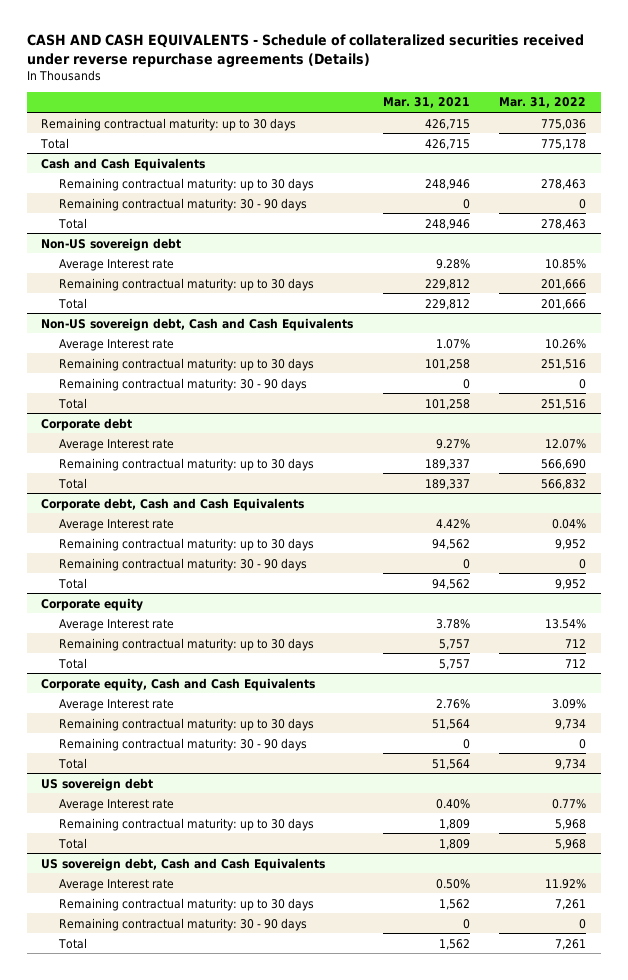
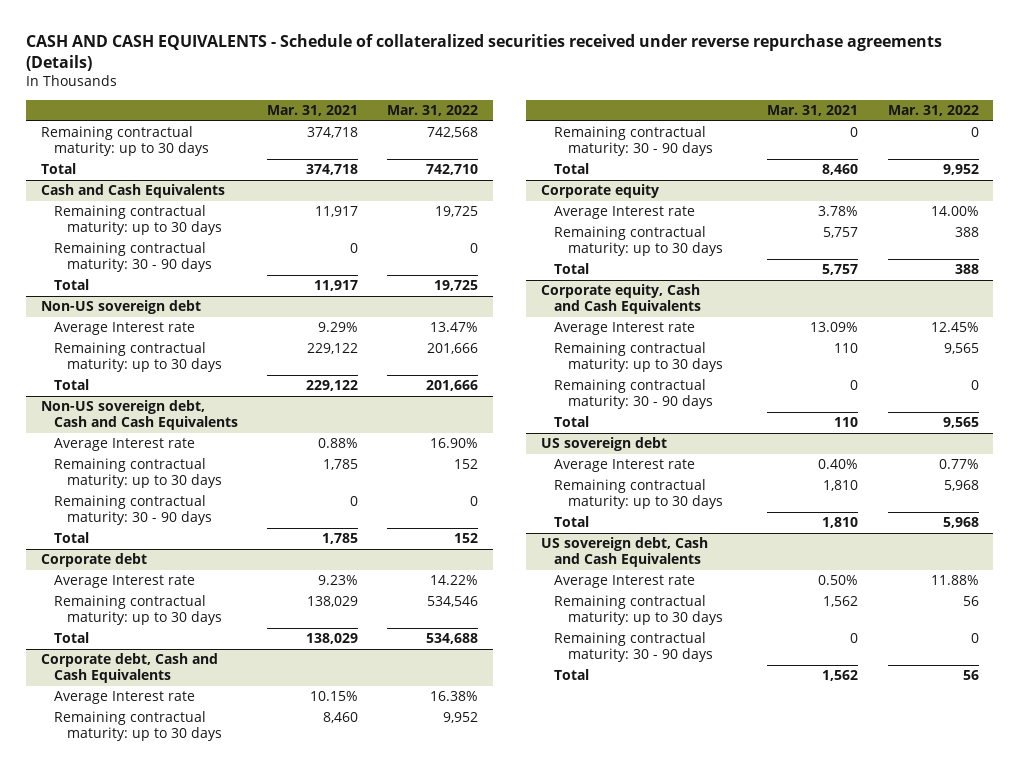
[424,118,470,130] 426,715 -> [307,127,359,139] 374,718
[541,118,587,130] 775,036 -> [427,127,479,139] 742,568
[424,138,470,150] 426,715 -> [306,164,359,176] 374,718
[541,138,587,150] 775,178 -> [426,164,479,176] 742,710
[424,178,470,190] 248,946 -> [315,206,359,218] 11,917
[541,178,587,190] 278,463 -> [435,206,479,218] 19,725
[424,218,470,230] 248,946 -> [314,280,359,292] 11,917
[541,218,587,230] 278,463 -> [434,280,479,292] 19,725
[435,258,470,269] 9.28% -> [318,322,359,333] 9.29%
[545,258,587,269] 10.85% -> [430,322,479,333] 13.47%
[424,278,470,290] 229,812 -> [307,343,359,355] 229,122
[424,298,470,310] 229,812 -> [306,380,359,392] 229,122
[435,338,470,349] 1.07% -> [318,438,359,449] 0.88%
[545,338,587,349] 10.26% -> [430,438,479,449] 16.90%
[424,358,470,370] 101,258 -> [323,459,359,471] 1,785
[541,358,587,370] 251,516 -> [454,459,479,470] 152
[424,398,470,410] 101,258 -> [322,533,359,545] 1,785
[541,398,587,410] 251,516 -> [454,533,479,544] 152
[435,438,470,449] 9.27% -> [318,575,359,586] 9.23%
[545,438,587,449] 12.07% -> [430,575,479,586] 14.22%
[424,458,470,470] 189,337 -> [307,596,359,608] 138,029
[541,458,587,470] 566,690 -> [427,596,479,608] 534,546
[424,478,470,490] 189,337 -> [306,633,359,645] 138,029
[541,478,587,490] 566,832 -> [426,633,479,645] 534,688
[435,518,470,529] 4.42% -> [310,691,359,702] 10.15%
[552,518,587,529] 0.04% -> [430,691,479,702] 16.38%
[431,538,470,550] 94,562 -> [323,712,359,724] 8,460
[431,578,470,590] 94,562 -> [822,164,859,176] 8,460
[545,618,587,629] 13.54% -> [930,206,979,217] 14.00%
[565,638,587,648] 712 -> [954,227,979,238] 388
[565,658,587,668] 712 -> [954,264,979,275] 388
[435,698,470,709] 2.76% -> [810,322,859,333] 13.09%
[552,698,587,709] 3.09% -> [930,322,979,333] 12.45%
[431,718,470,730] 51,564 -> [834,343,859,354] 110
[555,718,587,730] 9,734 -> [943,343,979,355] 9,565
[431,758,470,770] 51,564 -> [834,417,859,428] 110
[555,758,587,770] 9,734 -> [942,417,979,429] 9,565
[438,818,470,830] 1,809 -> [823,480,859,492] 1,810
[438,838,470,850] 1,809 -> [822,517,859,529] 1,810
[545,878,587,889] 11.92% -> [930,575,979,586] 11.88%
[555,898,587,910] 7,261 -> [962,596,979,607] 56
[555,938,587,950] 7,261 -> [962,670,979,681] 56

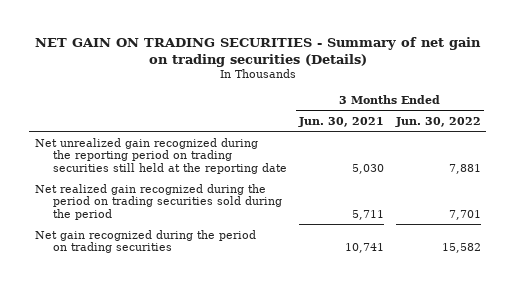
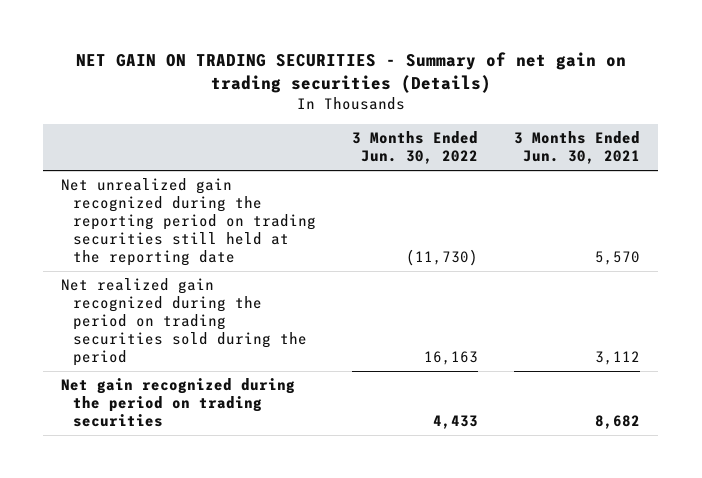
[351,163,384,174] 5,030 -> [595,251,641,266] 5,570
[448,163,481,174] 7,881 -> [406,249,479,267] (11,730)
[351,209,384,220] 5,711 -> [595,351,641,366] 3,112
[448,209,481,220] 7,701 -> [424,351,479,366] 16,163
[344,243,384,254] 10,741 -> [595,415,641,430] 8,682
[441,243,481,254] 15,582 -> [433,415,479,430] 4,433

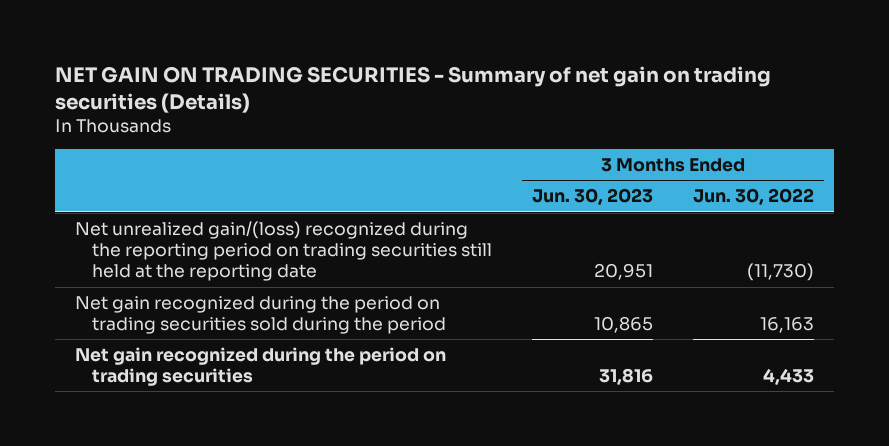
[514,131,641,165] 3 Months Ended Jun. 30, 2021 -> none
none -> [532,188,654,206] Jun. 30, 2023
[61,178,316,267] Net unrealized gain recognized during the reporting period on trading securities still held at the reporting date -> [74,220,493,282] Net unrealized gain/(loss) recognized during the reporting period on trading securities still held at the reporting date
[61,278,307,367] Net realized gain recognized during the period on trading securities sold during the period -> [74,295,447,335] Net gain recognized during the period on trading securities sold during the period

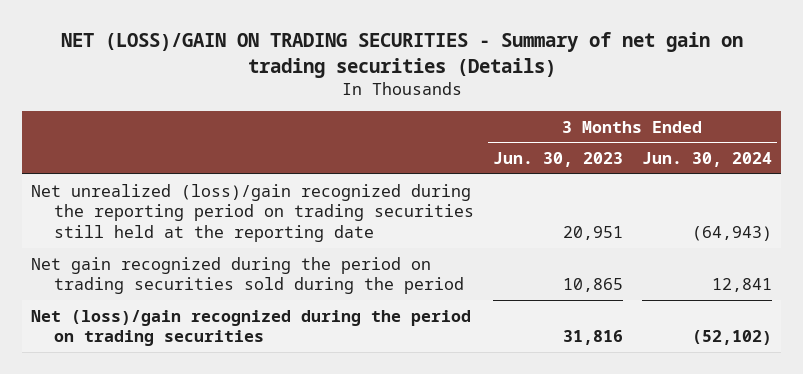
[54,65,771,113] NET GAIN ON TRADING SECURITIES - Summary of net gain on trading securities (Details) -> [60,32,743,78] NET (LOSS)/GAIN ON TRADING SECURITIES - Summary of net gain on trading securities (Details)
[693,188,815,206] Jun. 30, 2022 -> none
none -> [641,152,772,168] Jun. 30, 2024
[74,220,493,282] Net unrealized gain/(loss) recognized during the reporting period on trading securities still held at the reporting date -> [31,183,474,243] Net unrealized (loss)/gain recognized during the reporting period on trading securities still held at the reporting date
[74,346,446,387] Net gain recognized during the period on trading securities -> [31,309,472,347] Net (loss)/gain recognized during the period on trading securities

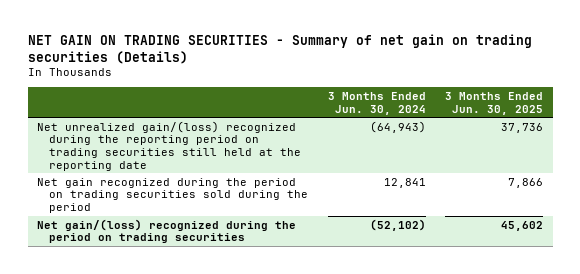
[60,32,743,78] NET (LOSS)/GAIN ON TRADING SECURITIES - Summary of net gain on trading securities (Details) -> [27,33,532,64] NET GAIN ON TRADING SECURITIES - Summary of net gain on trading securities (Details)
[492,152,623,168] Jun. 30, 2023 -> none
none -> [445,92,544,115] 3 Months Ended Jun. 30, 2025
[31,183,474,243] Net unrealized (loss)/gain recognized during the reporting period on trading securities still held at the reporting date -> [37,120,302,171] Net unrealized gain/(loss) recognized during the reporting period on trading securities still held at the reporting date
[31,309,472,347] Net (loss)/gain recognized during the period on trading securities -> [37,218,297,244] Net gain/(loss) recognized during the period on trading securities

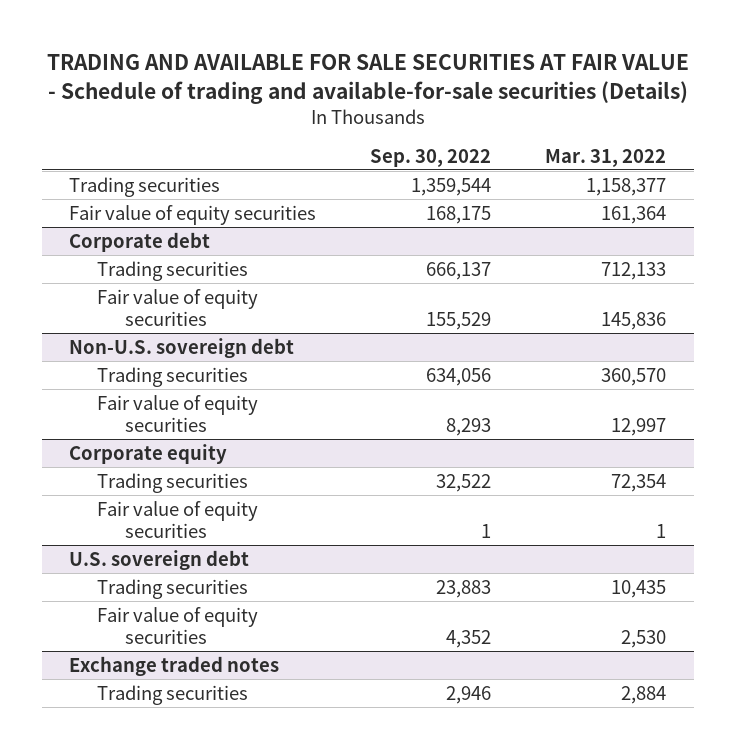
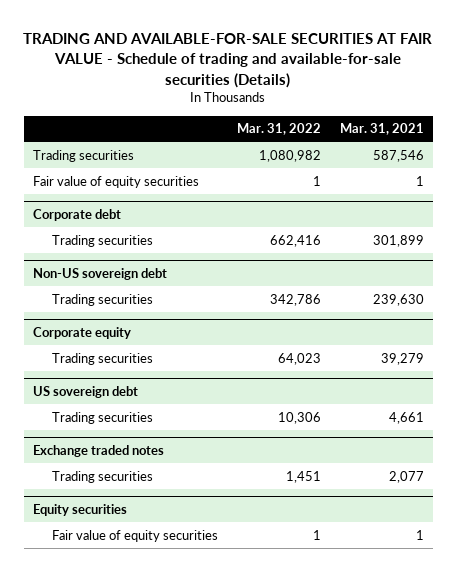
[46,54,689,104] TRADING AND AVAILABLE FOR SALE SECURITIES AT FAIR VALUE - Schedule of trading and available-for-sale securities (Details) -> [23,32,433,88] TRADING AND AVAILABLE-FOR-SALE SECURITIES AT FAIR VALUE - Schedule of trading and available-for-sale securities (Details)
[370,148,492,167] Sep. 30, 2022 -> none
none -> [339,123,424,136] Mar. 31, 2021
[586,177,667,196] 1,158,377 -> [258,149,321,162] 1,080,982
[601,205,667,224] 161,364 -> [312,175,321,186] 1
[97,288,259,326] Fair value of equity securities -> none
[97,394,259,432] Fair value of equity securities -> none
[601,261,667,280] 712,133 -> [269,234,321,247] 662,416
[69,337,295,358] Non-U.S. sovereign debt -> [32,268,167,281] Non-US sovereign debt
[601,367,667,386] 360,570 -> [269,293,321,306] 342,786
[97,500,259,538] Fair value of equity securities -> none
[97,606,259,644] Fair value of equity securities -> none
[611,473,667,492] 72,354 -> [277,352,321,365] 64,023
[69,549,250,570] U.S. sovereign debt -> [32,386,138,399] US sovereign debt
[611,579,667,598] 10,435 -> [277,411,321,424] 10,306
[621,685,667,704] 2,884 -> [285,470,321,483] 1,451
none -> [32,504,127,517] Equity securities
none -> [51,529,218,542] Fair value of equity securities

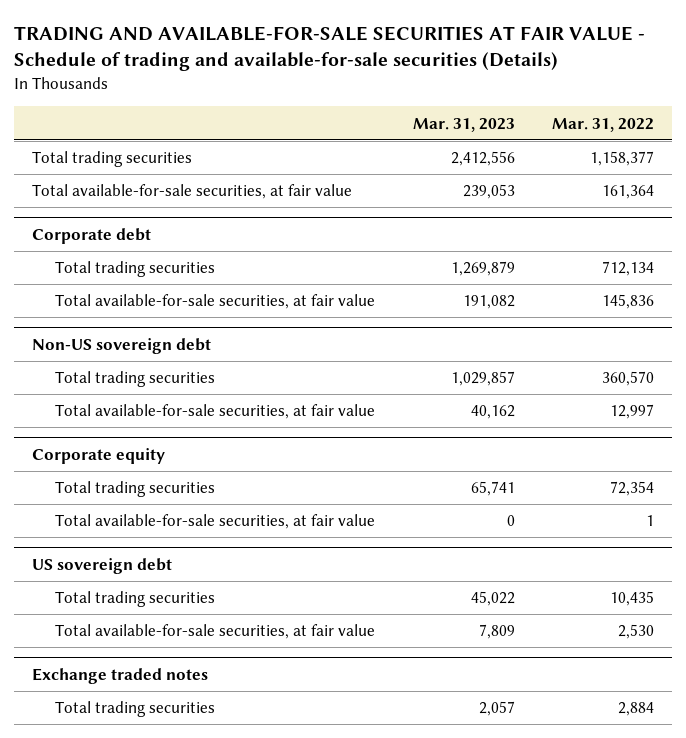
[339,123,424,136] Mar. 31, 2021 -> none
none -> [412,117,515,132] Mar. 31, 2023
[32,149,134,162] Trading securities -> [32,151,193,168] Total trading securities
[258,149,321,162] 1,080,982 -> [589,151,654,167] 1,158,377
[32,175,199,188] Fair value of equity securities -> [32,184,353,200] Total available-for-sale securities, at fair value
[312,175,321,186] 1 -> [601,185,654,200] 161,364
[51,234,153,247] Trading securities -> [55,261,216,278] Total trading securities
[269,234,321,247] 662,416 -> [601,261,654,277] 712,134
none -> [55,294,376,310] Total available-for-sale securities, at fair value
[51,293,153,306] Trading securities -> [55,371,216,388] Total trading securities
[269,293,321,306] 342,786 -> [601,371,654,387] 360,570
none -> [55,404,376,420] Total available-for-sale securities, at fair value
[51,352,153,365] Trading securities -> [55,481,216,498] Total trading securities
[277,352,321,365] 64,023 -> [609,481,654,497] 72,354
none -> [55,514,376,530] Total available-for-sale securities, at fair value
[51,411,153,424] Trading securities -> [55,591,216,608] Total trading securities
[277,411,321,424] 10,306 -> [609,591,654,607] 10,435
none -> [55,624,376,640] Total available-for-sale securities, at fair value
[32,504,127,517] Equity securities -> none
[51,529,218,542] Fair value of equity securities -> none
[51,470,153,483] Trading securities -> [55,701,216,718] Total trading securities
[285,470,321,483] 1,451 -> [617,702,654,717] 2,884

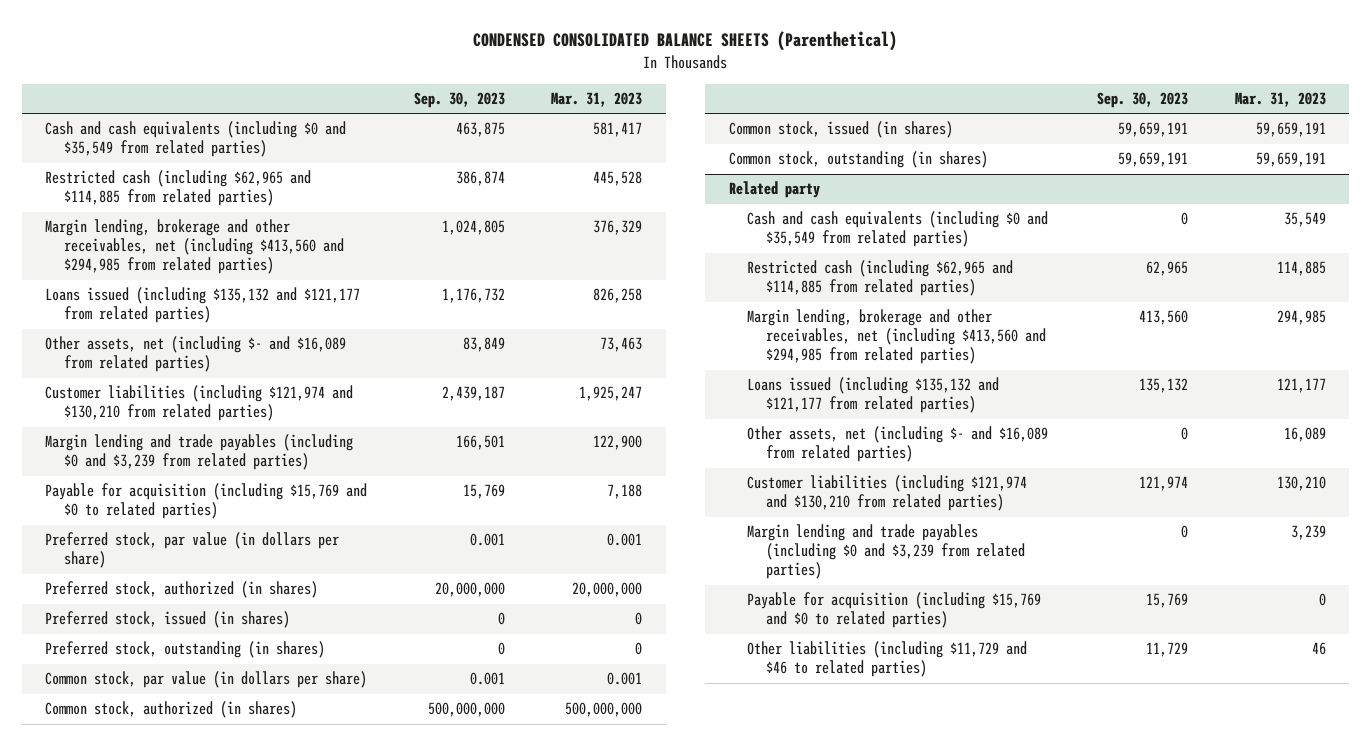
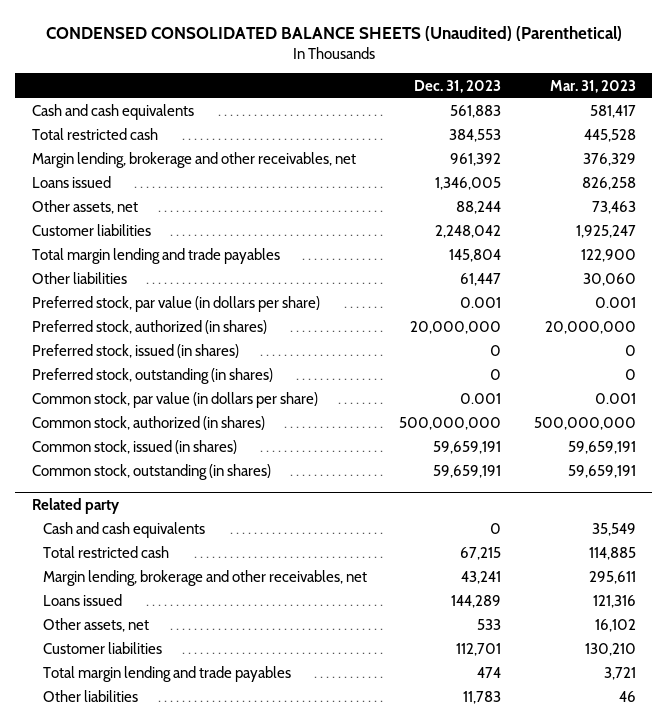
[473,31,898,52] CONDENSED CONSOLIDATED BALANCE SHEETS (Parenthetical) -> [45,25,622,41] CONDENSED CONSOLIDATED BALANCE SHEETS (Unaudited) (Parenthetical)
[413,91,505,108] Sep. 30, 2023 -> none
none -> [414,79,502,93] Dec. 31, 2023
[45,483,368,520] Payable for acquisition (including $15,769 and $0 to related parties) -> none
[45,121,347,158] Cash and cash equivalents (including $0 and $35,549 from related parties) -> [31,104,194,121] Cash and cash equivalents
[45,170,312,207] Restricted cash (including $62,965 and $114,885 from related parties) -> [31,128,158,141] Total restricted cash
[45,219,344,275] Margin lending, brokerage and other receivables, net (including $413,560 and $294,985 from related parties) -> [31,152,356,169] Margin lending, brokerage and other receivables, net
[45,287,361,324] Loans issued (including $135,132 and $121,177 from related parties) -> [31,176,111,189] Loans issued
[45,336,347,373] Other assets, net (including $- and $16,089 from related parties) -> [31,200,138,215] Other assets, net
[45,385,354,422] Customer liabilities (including $121,974 and $130,210 from related parties) -> [31,224,151,237] Customer liabilities
[45,434,354,471] Margin lending and trade payables (including $0 and $3,239 from related parties) -> [31,248,280,265] Total margin lending and trade payables
none -> [31,272,127,285] Other liabilities
[747,377,1000,414] Loans issued (including $135,132 and $121,177 from related parties) -> none
[747,592,1042,629] Payable for acquisition (including $15,769 and $0 to related parties) -> none
[747,641,1028,678] Other liabilities (including $11,729 and $46 to related parties) -> none
[747,211,1049,248] Cash and cash equivalents (including $0 and $35,549 from related parties) -> [42,522,205,539] Cash and cash equivalents
[747,260,1014,297] Restricted cash (including $62,965 and $114,885 from related parties) -> [42,546,169,559] Total restricted cash
[747,309,1047,365] Margin lending, brokerage and other receivables, net (including $413,560 and $294,985 from related parties) -> [42,570,367,587] Margin lending, brokerage and other receivables, net
[1276,310,1326,326] 294,985 -> [588,571,636,585] 295,611
none -> [42,594,122,607] Loans issued
[747,426,1049,463] Other assets, net (including $- and $16,089 from related parties) -> [42,618,149,633] Other assets, net
[1283,427,1326,443] 16,089 -> [594,619,636,633] 16,102
[747,475,1028,512] Customer liabilities (including $121,974 and $130,210 from related parties) -> [42,642,162,655] Customer liabilities
[747,524,1026,580] Margin lending and trade payables (including $0 and $3,239 from related parties) -> [42,666,291,683] Total margin lending and trade payables
[1290,525,1326,541] 3,239 -> [603,667,636,681] 3,721
none -> [42,690,138,703] Other liabilities

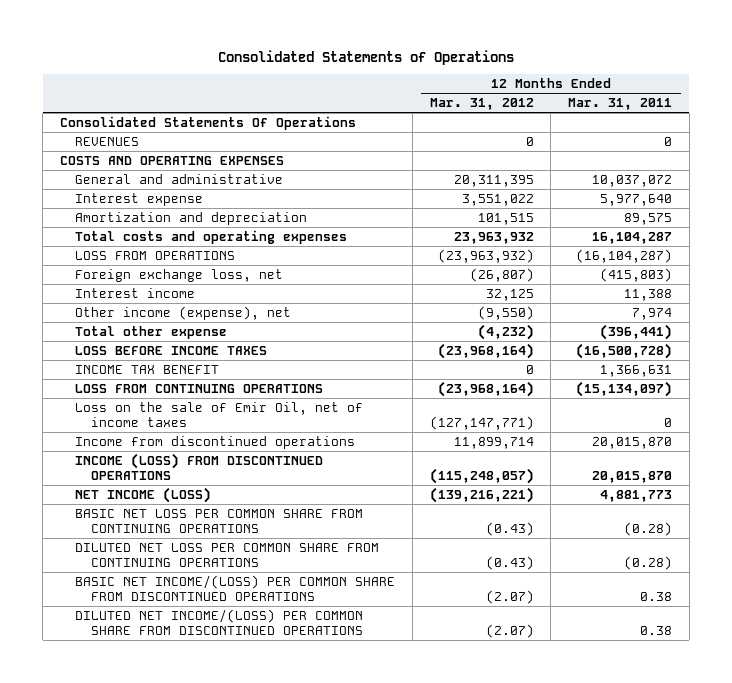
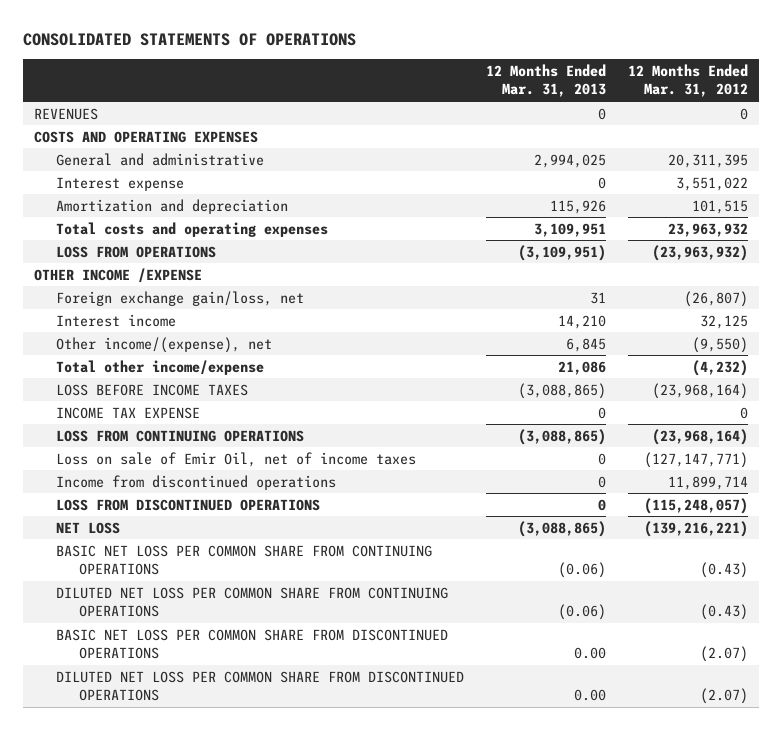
[217,49,514,65] Consolidated Statements of Operations -> [22,32,356,46] CONSOLIDATED STATEMENTS OF OPERATIONS
[568,97,673,110] Mar. 31, 2011 -> none
none -> [486,63,607,98] 12 Months Ended Mar. 31, 2013
[59,115,356,130] Consolidated Statements Of Operations -> none
none -> [33,267,202,283] OTHER INCOME /EXPENSE
[75,268,284,282] Foreign exchange loss, net -> [56,290,305,306] Foreign exchange gain/loss, net
[75,305,292,320] Other income (expense), net -> [56,336,273,353] Other income/(expense), net
[75,325,228,339] Total other expense -> [56,359,265,375] Total other income/expense
[75,364,220,374] INCOME TAX BENEFIT -> [56,406,201,419] INCOME TAX EXPENSE
[75,401,364,427] Loss on the sale of Emir Oil, net of income taxes -> [56,451,417,467] Loss on sale of Emir Oil, net of income taxes
[75,452,324,480] INCOME (LOSS) FROM DISCONTINUED OPERATIONS -> [56,498,321,511] LOSS FROM DISCONTINUED OPERATIONS
[75,486,212,503] NET INCOME (LOSS) -> [56,521,121,534] NET LOSS
[75,574,396,601] BASIC NET INCOME/(LOSS) PER COMMON SHARE FROM DISCONTINUED OPERATIONS -> [56,628,449,660] BASIC NET LOSS PER COMMON SHARE FROM DISCONTINUED OPERATIONS
[75,608,364,635] DILUTED NET INCOME/(LOSS) PER COMMON SHARE FROM DISCONTINUED OPERATIONS -> [56,670,465,702] DILUTED NET LOSS PER COMMON SHARE FROM DISCONTINUED OPERATIONS

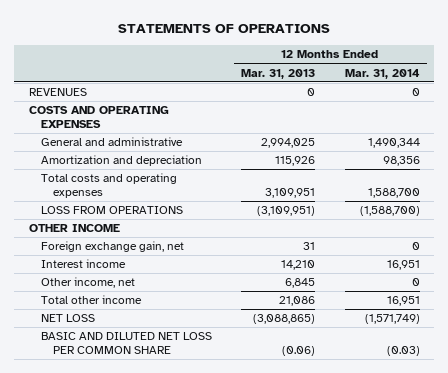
[22,32,356,46] CONSOLIDATED STATEMENTS OF OPERATIONS -> [118,23,331,33] STATEMENTS OF OPERATIONS
[627,63,748,98] 12 Months Ended Mar. 31, 2012 -> none
none -> [344,68,420,79] Mar. 31, 2014
[56,176,185,191] Interest expense -> none
[33,267,202,283] OTHER INCOME /EXPENSE -> [28,224,120,233] OTHER INCOME
[56,290,305,306] Foreign exchange gain/loss, net -> [40,241,184,253] Foreign exchange gain, net
[56,383,249,396] LOSS BEFORE INCOME TAXES -> none
[56,406,201,419] INCOME TAX EXPENSE -> none
[56,429,305,442] LOSS FROM CONTINUING OPERATIONS -> none
[56,451,417,467] Loss on sale of Emir Oil, net of income taxes -> none
[56,474,337,490] Income from discontinued operations -> none
[56,498,321,511] LOSS FROM DISCONTINUED OPERATIONS -> none
[56,336,273,353] Other income/(expense), net -> [40,277,135,289] Other income, net
[56,359,265,375] Total other income/expense -> [40,295,142,305] Total other income
[56,586,449,618] DILUTED NET LOSS PER COMMON SHARE FROM CONTINUING OPERATIONS -> none
[56,628,449,660] BASIC NET LOSS PER COMMON SHARE FROM DISCONTINUED OPERATIONS -> none
[56,670,465,702] DILUTED NET LOSS PER COMMON SHARE FROM DISCONTINUED OPERATIONS -> none
[56,544,433,576] BASIC NET LOSS PER COMMON SHARE FROM CONTINUING OPERATIONS -> [40,332,212,355] BASIC AND DILUTED NET LOSS PER COMMON SHARE

